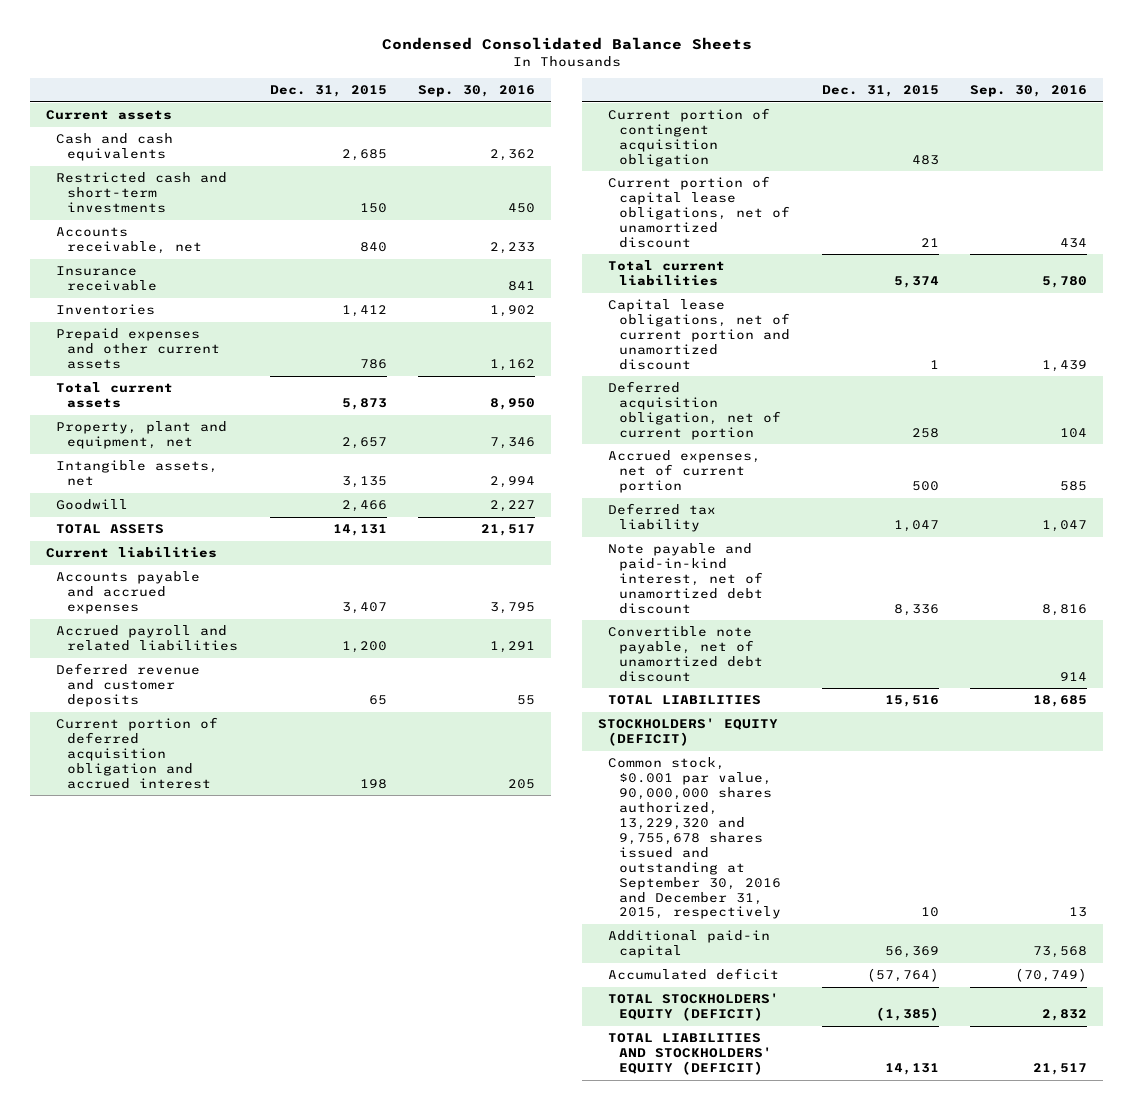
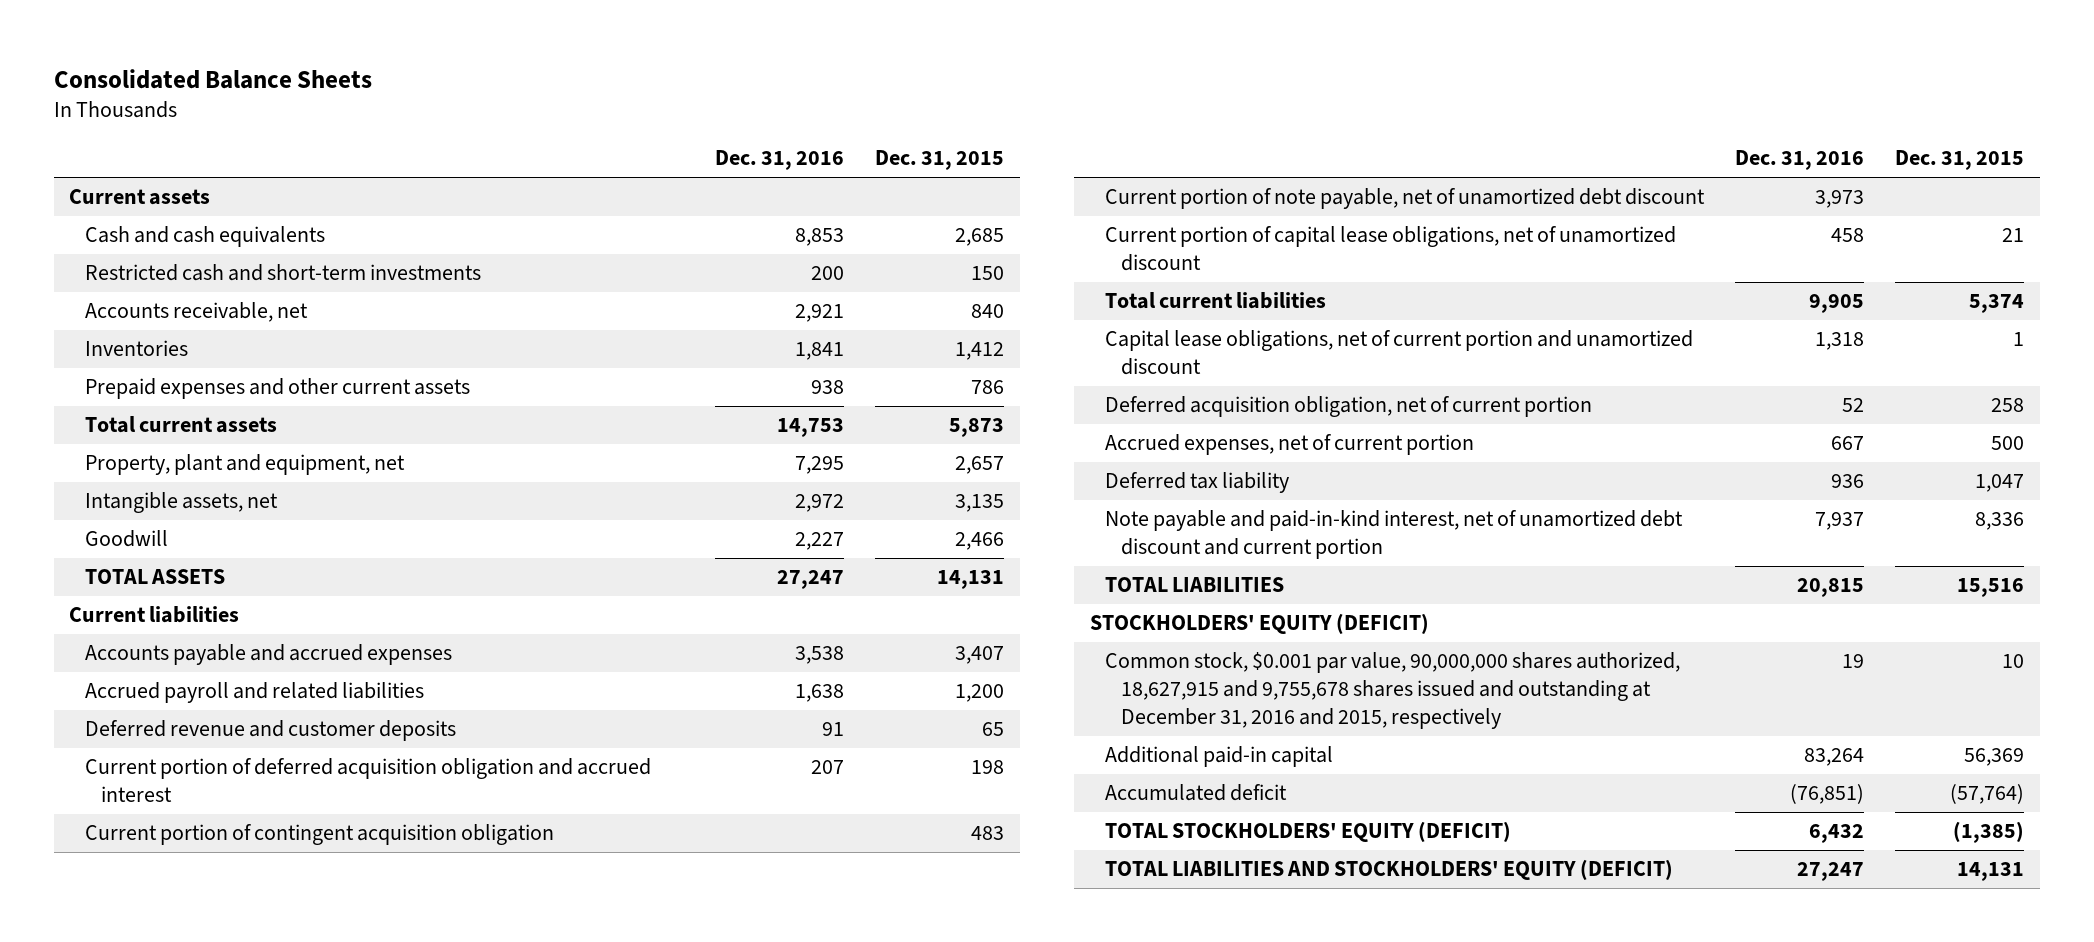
[381,37,752,51] Condensed Consolidated Balance Sheets -> [53,68,372,89] Consolidated Balance Sheets
[418,85,536,98] Sep. 30, 2016 -> none
none -> [715,150,845,171] Dec. 31, 2016
[56,266,157,292] Insurance receivable -> none
none -> [1105,188,1706,210] Current portion of note payable, net of unamortized debt discount
[608,626,763,682] Convertible note payable, net of unamortized debt discount -> none
[608,543,763,614] Note payable and paid-in-kind interest, net of unamortized debt discount -> [1105,510,1684,560] Note payable and paid-in-kind interest, net of unamortized debt discount and current portion
[608,757,781,920] Common stock, $0.001 par value, 90,000,000 shares authorized, 13,229,320 and 9,755,678 shares issued and outstanding at September 30, 2016 and December 31, 2015, respectively -> [1105,652,1681,730] Common stock, $0.001 par value, 90,000,000 shares authorized, 18,627,915 and 9,755,678 shares issued and outstanding at December 31, 2016 and 2015, respectively

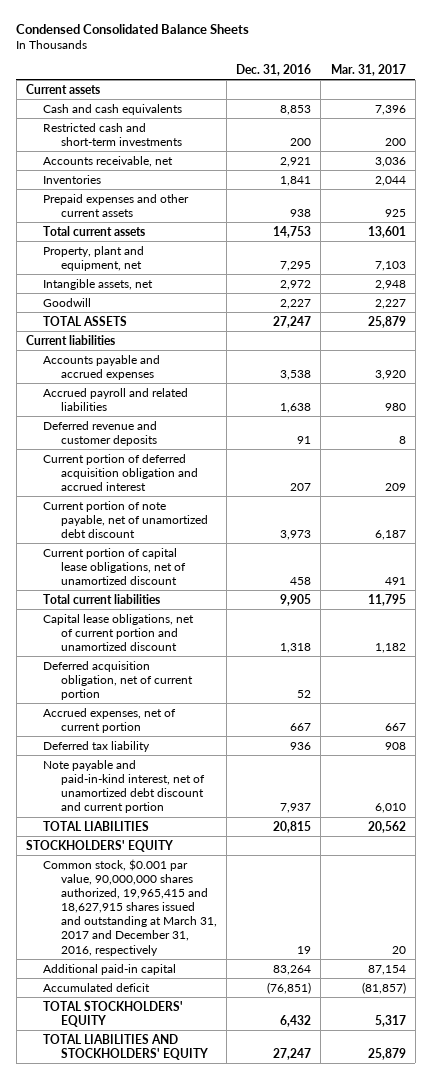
[53,68,372,89] Consolidated Balance Sheets -> [16,23,250,34] Condensed Consolidated Balance Sheets
[875,150,1005,171] Dec. 31, 2015 -> none
none -> [330,63,406,76] Mar. 31, 2017
[85,824,555,846] Current portion of contingent acquisition obligation -> none
[1089,613,1429,635] STOCKHOLDERS' EQUITY (DEFICIT) -> [26,839,174,852] STOCKHOLDERS' EQUITY
[1105,652,1681,730] Common stock, $0.001 par value, 90,000,000 shares authorized, 18,627,915 and 9,755,678 shares issued and outstanding at December 31, 2016 and 2015, respectively -> [43,858,217,956] Common stock, $0.001 par value, 90,000,000 shares authorized, 19,965,415 and 18,627,915 shares issued and outstanding at March 31, 2017 and December 31, 2016, respectively
[1105,821,1512,843] TOTAL STOCKHOLDERS' EQUITY (DEFICIT) -> [43,1000,184,1027] TOTAL STOCKHOLDERS' EQUITY
[1105,859,1674,881] TOTAL LIABILITIES AND STOCKHOLDERS' EQUITY (DEFICIT) -> [43,1033,208,1060] TOTAL LIABILITIES AND STOCKHOLDERS' EQUITY

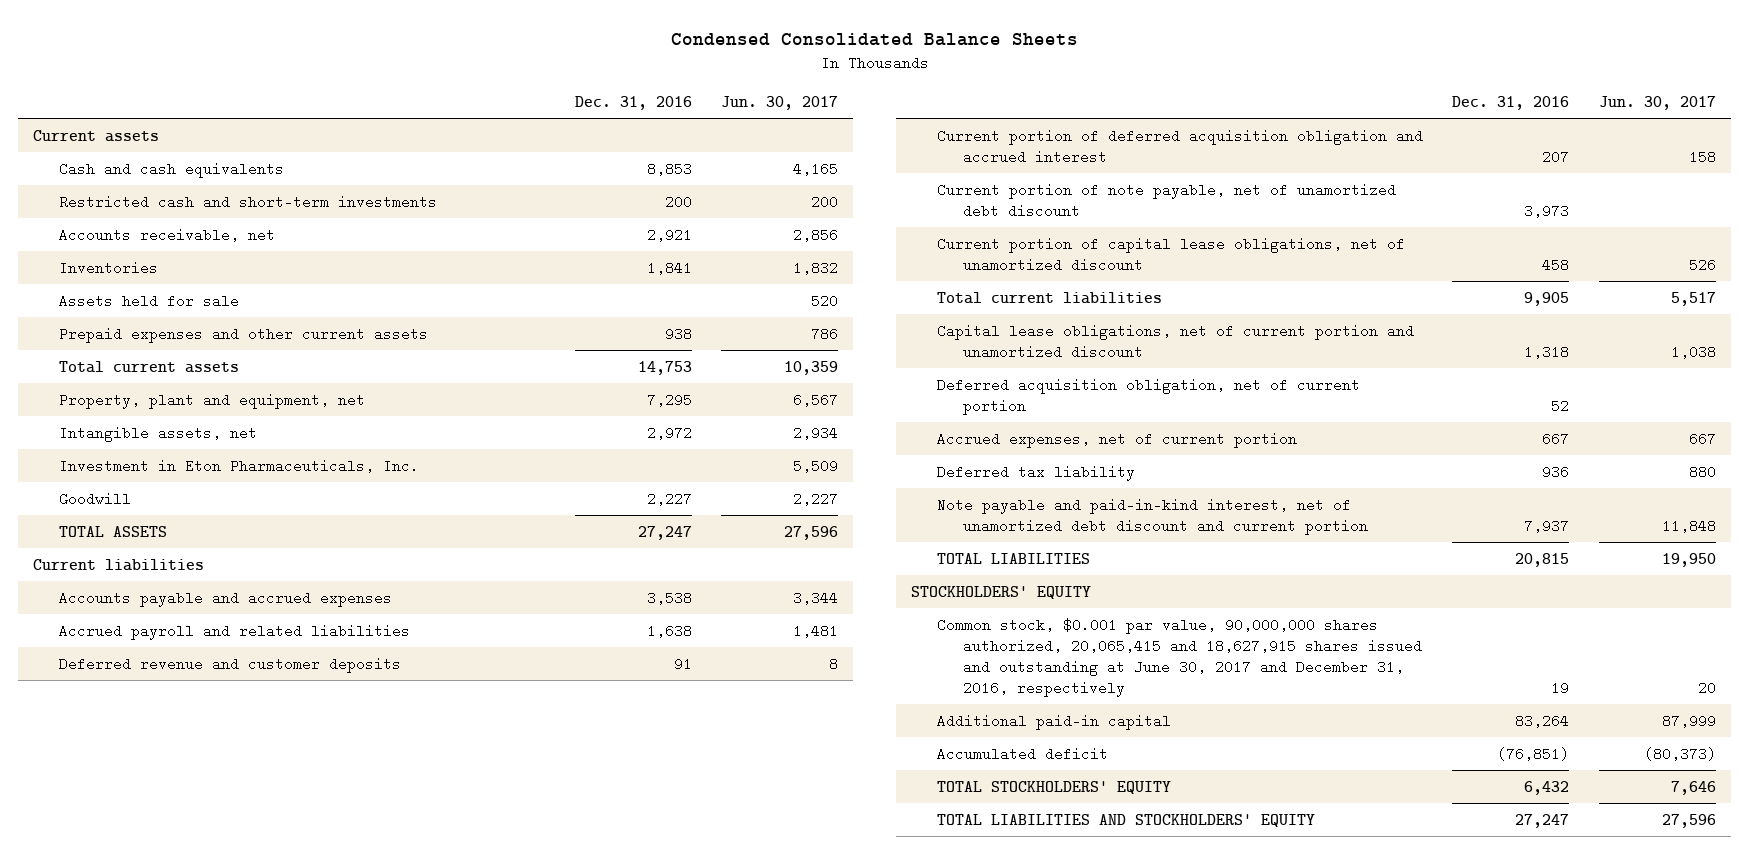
[330,63,406,76] Mar. 31, 2017 -> none
none -> [721,96,839,111] Jun. 30, 2017
none -> [59,293,240,308] Assets held for sale
none -> [59,458,420,473] Investment in Eton Pharmaceuticals, Inc.
[43,858,217,956] Common stock, $0.001 par value, 90,000,000 shares authorized, 19,965,415 and 18,627,915 shares issued and outstanding at March 31, 2017 and December 31, 2016, respectively -> [936,617,1422,698] Common stock, $0.001 par value, 90,000,000 shares authorized, 20,065,415 and 18,627,915 shares issued and outstanding at June 30, 2017 and December 31, 2016, respectively

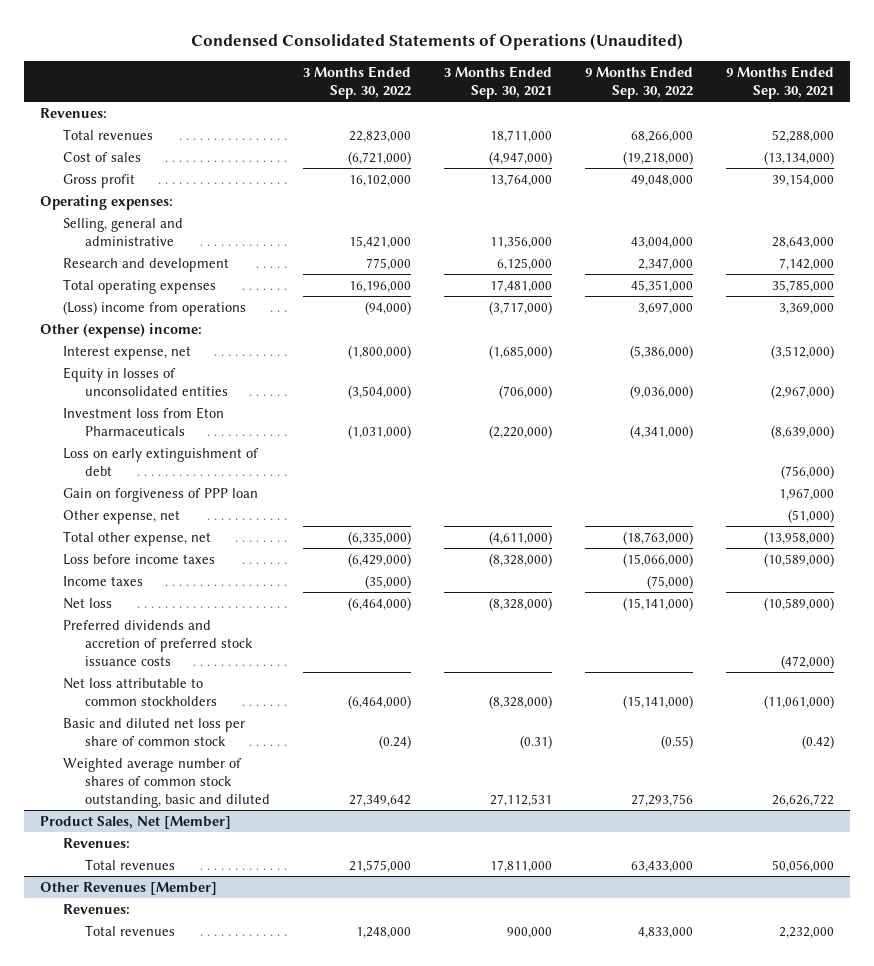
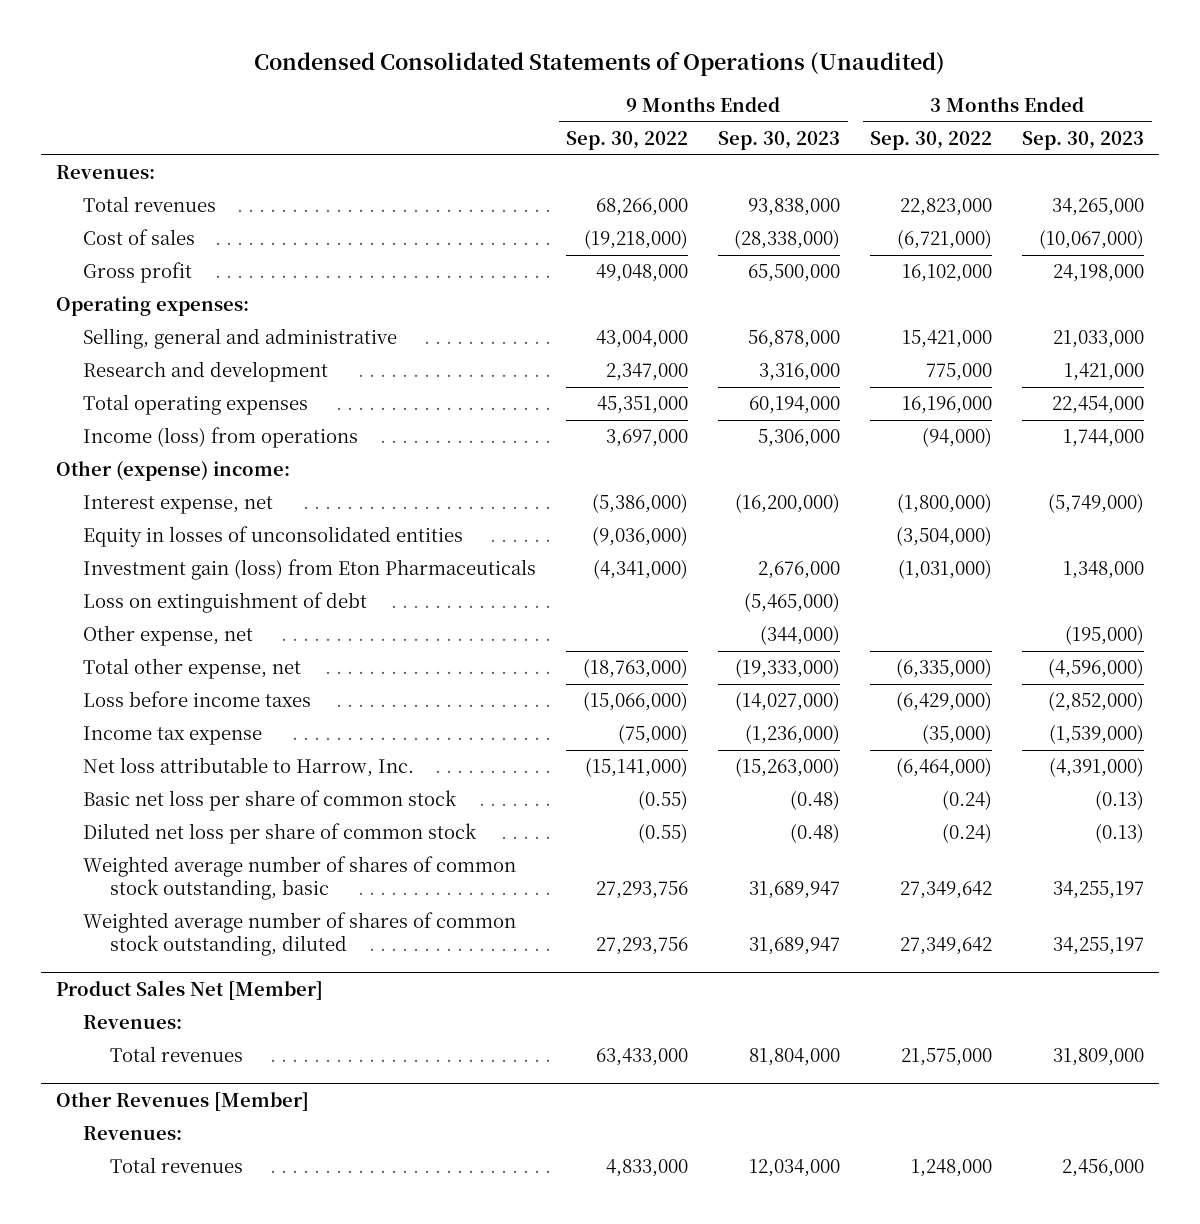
[443,65,552,99] 3 Months Ended Sep. 30, 2021 -> none
[725,65,834,99] 9 Months Ended Sep. 30, 2021 -> none
none -> [718,130,841,150] Sep. 30, 2023
none -> [1022,130,1145,150] Sep. 30, 2023
[62,300,246,316] (Loss) income from operations -> [82,427,358,449] Income (loss) from operations
[62,487,258,502] Gain on forgiveness of PPP loan -> none
[62,406,224,436] Investment loss from Eton Pharmaceuticals -> [82,559,536,581] Investment gain (loss) from Eton Pharmaceuticals
[62,447,259,476] Loss on early extinguishment of debt -> [82,592,367,614] Loss on extinguishment of debt
[62,619,254,666] Preferred dividends and accretion of preferred stock issuance costs -> none
[62,677,218,706] Net loss attributable to common stockholders -> none
[62,575,143,586] Income taxes -> [82,726,262,746] Income tax expense
[62,597,112,609] Net loss -> [82,757,414,778] Net loss attributable to Harrow, Inc.
[62,717,245,746] Basic and diluted net loss per share of common stock -> [82,790,457,812] Basic net loss per share of common stock
none -> [82,823,477,845] Diluted net loss per share of common stock
[62,757,271,808] Weighted average number of shares of common stock outstanding, basic and diluted -> [82,856,516,901] Weighted average number of shares of common stock outstanding, basic
none -> [82,912,516,957] Weighted average number of shares of common stock outstanding, diluted
[40,815,232,829] Product Sales, Net [Member] -> [56,979,324,1000] Product Sales Net [Member]

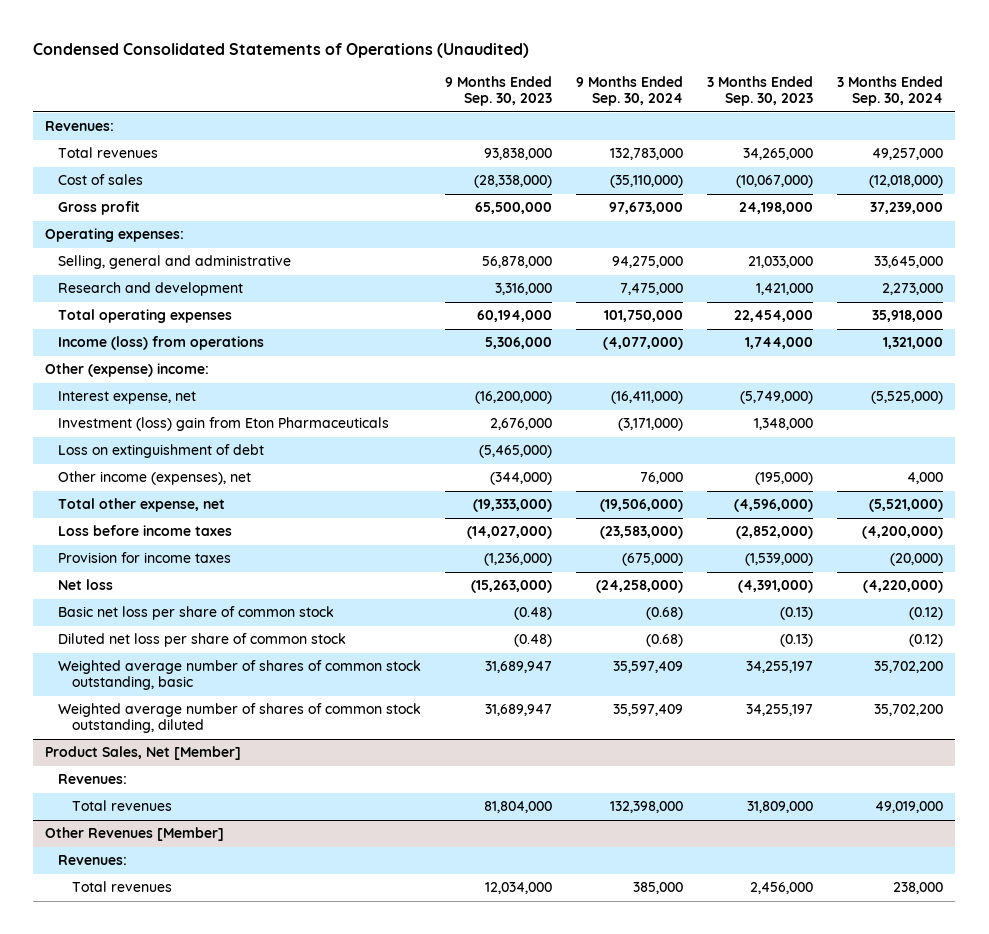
[566,130,689,150] Sep. 30, 2022 -> none
[870,130,993,150] Sep. 30, 2022 -> none
none -> [576,76,684,107] 9 Months Ended Sep. 30, 2024
none -> [837,76,944,107] 3 Months Ended Sep. 30, 2024
[82,526,463,548] Equity in losses of unconsolidated entities -> none
[82,559,536,581] Investment gain (loss) from Eton Pharmaceuticals -> [58,417,390,432] Investment (loss) gain from Eton Pharmaceuticals
[82,625,253,647] Other expense, net -> [58,471,252,486] Other income (expenses), net
[82,726,262,746] Income tax expense -> [58,552,232,564] Provision for income taxes
[82,757,414,778] Net loss attributable to Harrow, Inc. -> [58,579,114,591] Net loss
[56,979,324,1000] Product Sales Net [Member] -> [45,746,242,761] Product Sales, Net [Member]

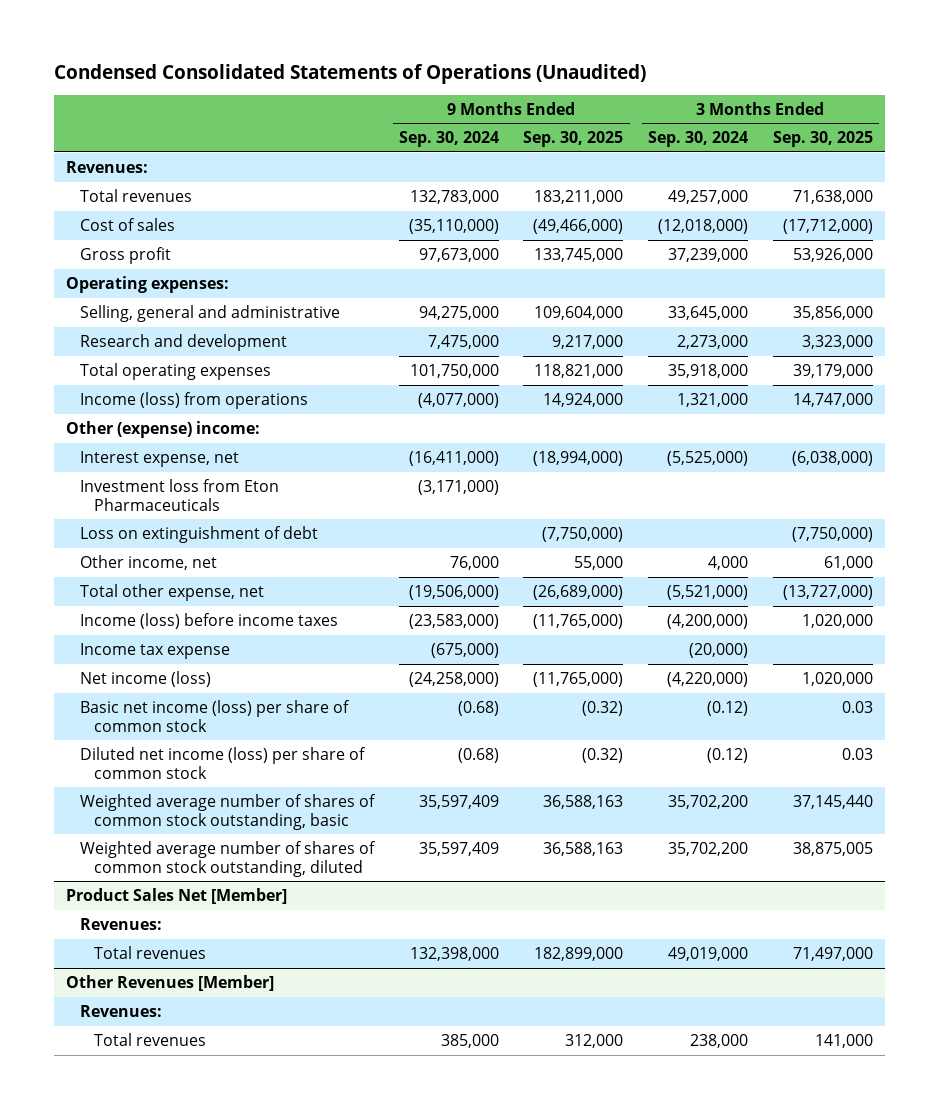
[445,76,553,107] 9 Months Ended Sep. 30, 2023 -> none
[707,76,814,107] 3 Months Ended Sep. 30, 2023 -> none
none -> [523,131,624,148] Sep. 30, 2025
none -> [772,131,873,148] Sep. 30, 2025
[58,417,390,432] Investment (loss) gain from Eton Pharmaceuticals -> [80,479,280,511] Investment loss from Eton Pharmaceuticals
[58,471,252,486] Other income (expenses), net -> [80,555,218,571] Other income, net
[58,525,233,537] Loss before income taxes -> [80,613,339,630] Income (loss) before income taxes
[58,552,232,564] Provision for income taxes -> [80,643,231,660] Income tax expense
[58,579,114,591] Net loss -> [80,671,212,688] Net income (loss)
[58,606,335,621] Basic net loss per share of common stock -> [80,700,351,732] Basic net income (loss) per share of common stock
[58,633,347,648] Diluted net loss per share of common stock -> [80,747,367,779] Diluted net income (loss) per share of common stock
[45,746,242,761] Product Sales, Net [Member] -> [65,888,287,905] Product Sales Net [Member]

